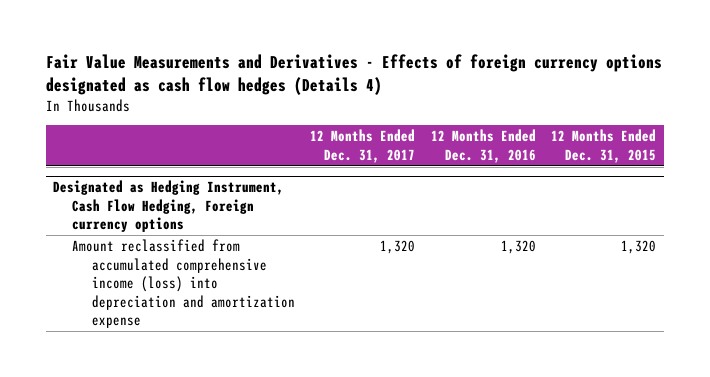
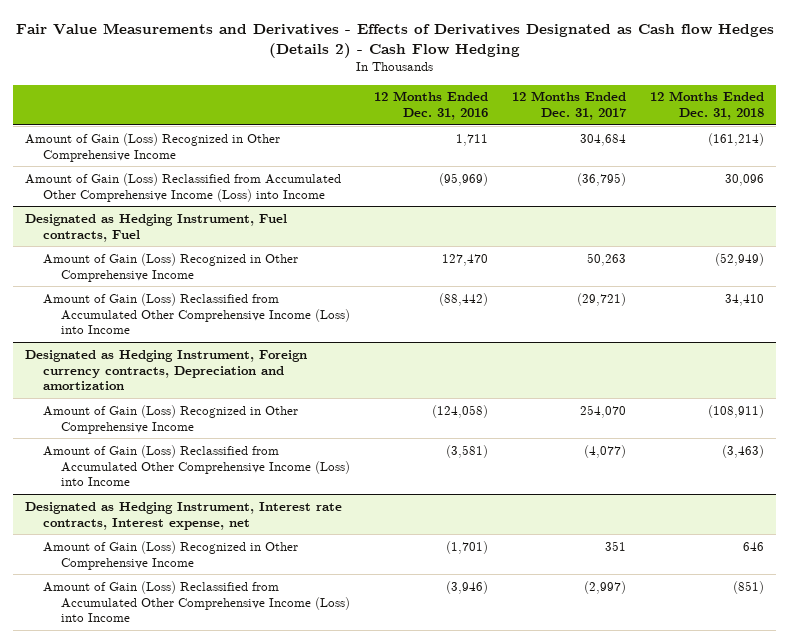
[45,54,662,95] Fair Value Measurements and Derivatives - Effects of foreign currency options designated as cash flow hedges (Details 4) -> [15,22,774,58] Fair Value Measurements and Derivatives - Effects of Derivatives Designated as Cash flow Hedges (Details 2) - Cash Flow Hedging
[551,129,657,163] 12 Months Ended Dec. 31, 2015 -> none
none -> [649,91,764,121] 12 Months Ended Dec. 31, 2018
[53,180,285,233] Designated as Hedging Instrument, Cash Flow Hedging, Foreign currency options -> none
none -> [25,132,281,162] Amount of Gain (Loss) Recognized in Other Comprehensive Income
[72,239,295,328] Amount reclassified from accumulated comprehensive income (loss) into depreciation and amortization expense -> [25,172,342,202] Amount of Gain (Loss) Reclassified from Accumulated Other Comprehensive Income (Loss) into Income
[380,240,416,255] 1,320 -> [577,172,627,186] (36,795)
[500,240,536,255] 1,320 -> [439,172,489,186] (95,969)
none -> [25,213,288,242] Designated as Hedging Instrument, Fuel contracts, Fuel
none -> [43,252,299,282] Amount of Gain (Loss) Recognized in Other Comprehensive Income
none -> [43,292,351,335] Amount of Gain (Loss) Reclassified from Accumulated Other Comprehensive Income (Loss) into Income
none -> [25,349,308,391] Designated as Hedging Instrument, Foreign currency contracts, Depreciation and amortization
none -> [43,404,299,434] Amount of Gain (Loss) Recognized in Other Comprehensive Income
none -> [43,444,351,487] Amount of Gain (Loss) Reclassified from Accumulated Other Comprehensive Income (Loss) into Income
none -> [25,501,343,530] Designated as Hedging Instrument, Interest rate contracts, Interest expense, net
none -> [43,540,299,570] Amount of Gain (Loss) Recognized in Other Comprehensive Income
none -> [43,580,351,623] Amount of Gain (Loss) Reclassified from Accumulated Other Comprehensive Income (Loss) into Income

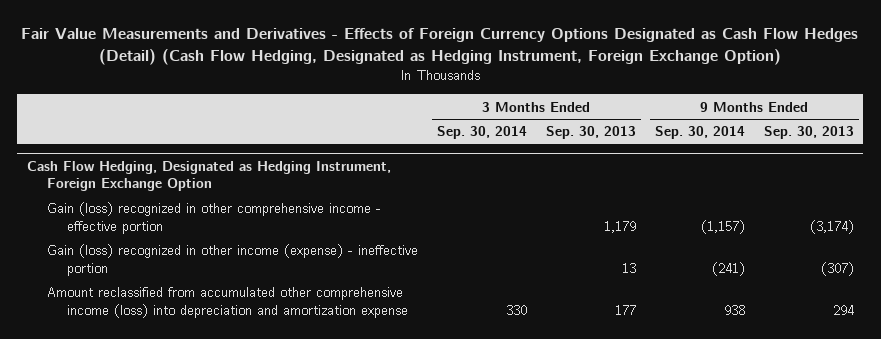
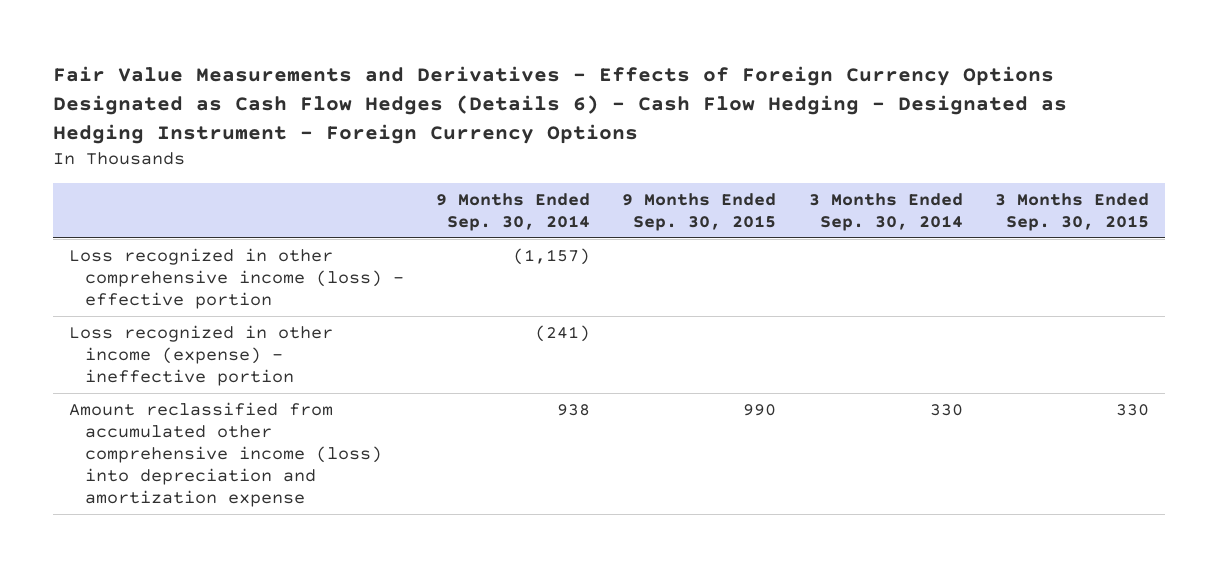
[21,28,859,66] Fair Value Measurements and Derivatives - Effects of Foreign Currency Options Designated as Cash Flow Hedges (Detail) (Cash Flow Hedging, Designated as Hedging Instrument, Foreign Exchange Option) -> [52,66,1067,145] Fair Value Measurements and Derivatives - Effects of Foreign Currency Options Designated as Cash Flow Hedges (Details 6) - Cash Flow Hedging - Designated as Hedging Instrument - Foreign Currency Options
[545,126,636,140] Sep. 30, 2013 -> none
[763,126,854,140] Sep. 30, 2013 -> none
none -> [622,192,777,231] 9 Months Ended Sep. 30, 2015
none -> [994,192,1149,231] 3 Months Ended Sep. 30, 2015
[26,160,391,192] Cash Flow Hedging, Designated as Hedging Instrument, Foreign Exchange Option -> none
[46,202,381,234] Gain (loss) recognized in other comprehensive income - effective portion -> [68,247,404,309] Loss recognized in other comprehensive income (loss) - effective portion
[46,244,418,276] Gain (loss) recognized in other income (expense) - ineffective portion -> [68,324,333,386] Loss recognized in other income (expense) - ineffective portion

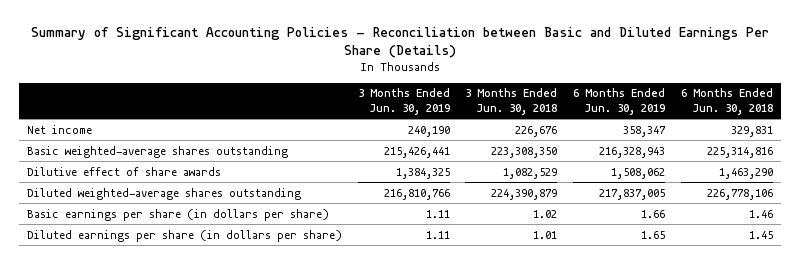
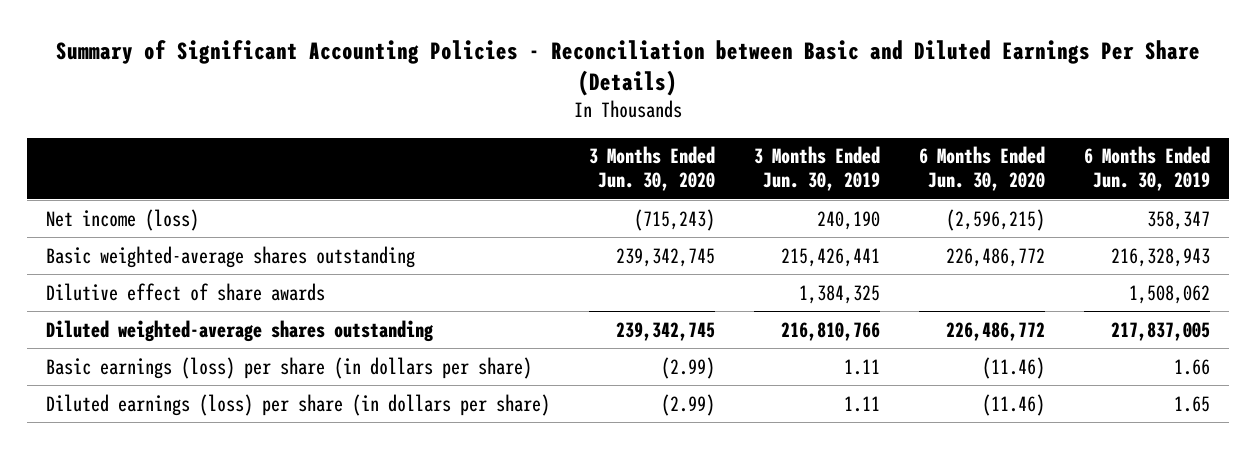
[465,88,558,115] 3 Months Ended Jun. 30, 2018 -> none
[680,88,773,115] 6 Months Ended Jun. 30, 2018 -> none
none -> [589,146,716,192] 3 Months Ended Jun. 30, 2020
none -> [918,146,1045,192] 6 Months Ended Jun. 30, 2020
[26,124,92,134] Net income -> [46,208,200,231] Net income (loss)
[26,208,329,221] Basic earnings per share (in dollars per share) -> [46,356,533,379] Basic earnings (loss) per share (in dollars per share)
[26,229,342,242] Diluted earnings per share (in dollars per share) -> [46,393,551,416] Diluted earnings (loss) per share (in dollars per share)

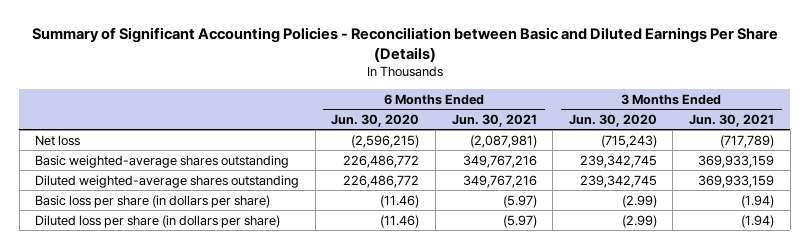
[754,146,881,192] 3 Months Ended Jun. 30, 2019 -> none
[1083,146,1210,192] 6 Months Ended Jun. 30, 2019 -> none
none -> [451,113,537,127] Jun. 30, 2021
none -> [688,113,774,127] Jun. 30, 2021
[46,208,200,231] Net income (loss) -> [35,134,81,146] Net loss
[46,282,326,301] Dilutive effect of share awards -> none
[46,356,533,379] Basic earnings (loss) per share (in dollars per share) -> [35,194,271,208] Basic loss per share (in dollars per share)
[46,393,551,416] Diluted earnings (loss) per share (in dollars per share) -> [35,214,281,228] Diluted loss per share (in dollars per share)

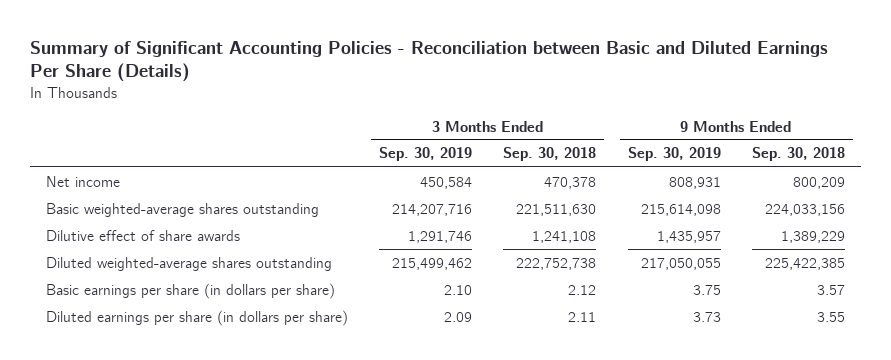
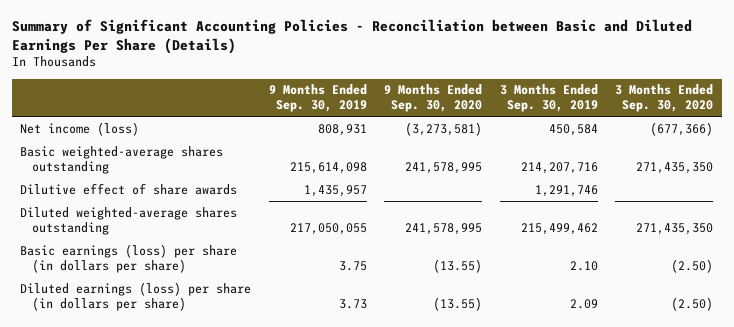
[503,147,597,162] Sep. 30, 2018 -> none
[752,147,846,162] Sep. 30, 2018 -> none
none -> [384,84,483,113] 9 Months Ended Sep. 30, 2020
none -> [615,84,714,113] 3 Months Ended Sep. 30, 2020
[45,175,120,187] Net income -> [20,121,140,136] Net income (loss)
[45,282,335,299] Basic earnings per share (in dollars per share) -> [20,243,238,273] Basic earnings (loss) per share (in dollars per share)
[45,309,348,326] Diluted earnings per share (in dollars per share) -> [20,281,252,311] Diluted earnings (loss) per share (in dollars per share)

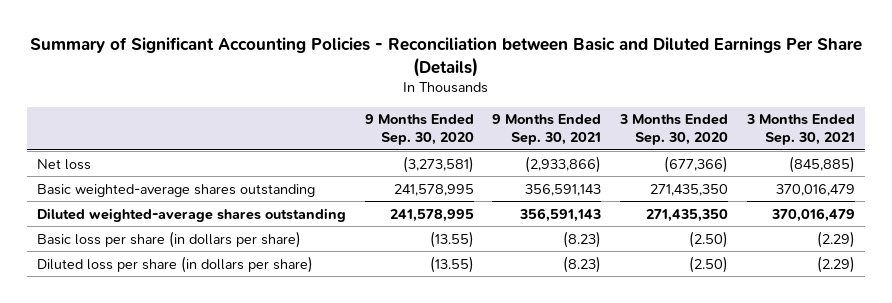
[268,84,367,113] 9 Months Ended Sep. 30, 2019 -> none
[499,84,598,113] 3 Months Ended Sep. 30, 2019 -> none
none -> [492,114,602,146] 9 Months Ended Sep. 30, 2021
none -> [746,114,856,146] 3 Months Ended Sep. 30, 2021
[20,121,140,136] Net income (loss) -> [36,158,91,170] Net loss
[20,182,238,195] Dilutive effect of share awards -> none
[20,243,238,273] Basic earnings (loss) per share (in dollars per share) -> [36,230,301,248] Basic loss per share (in dollars per share)
[20,281,252,311] Diluted earnings (loss) per share (in dollars per share) -> [36,255,313,273] Diluted loss per share (in dollars per share)

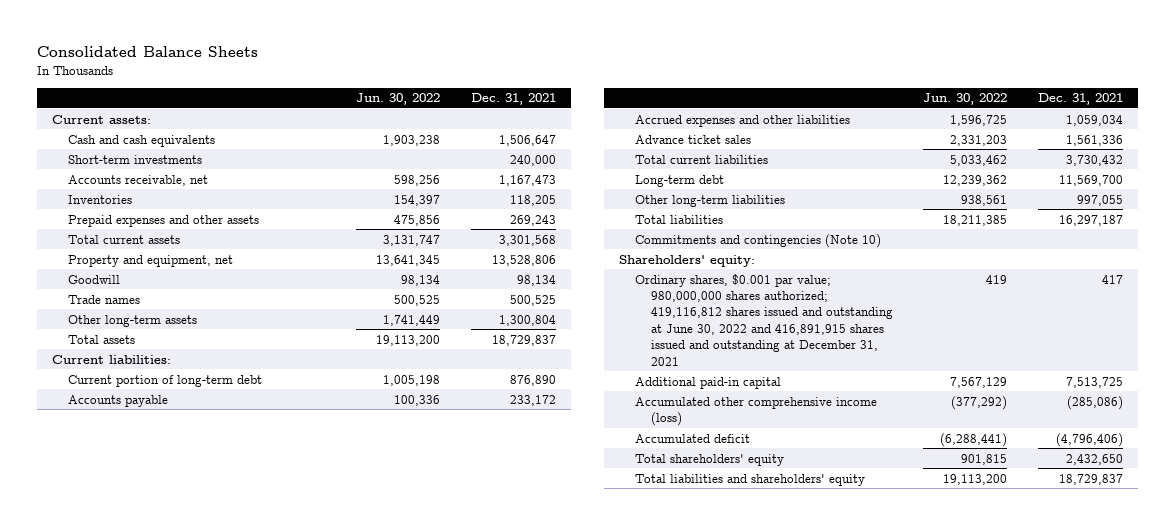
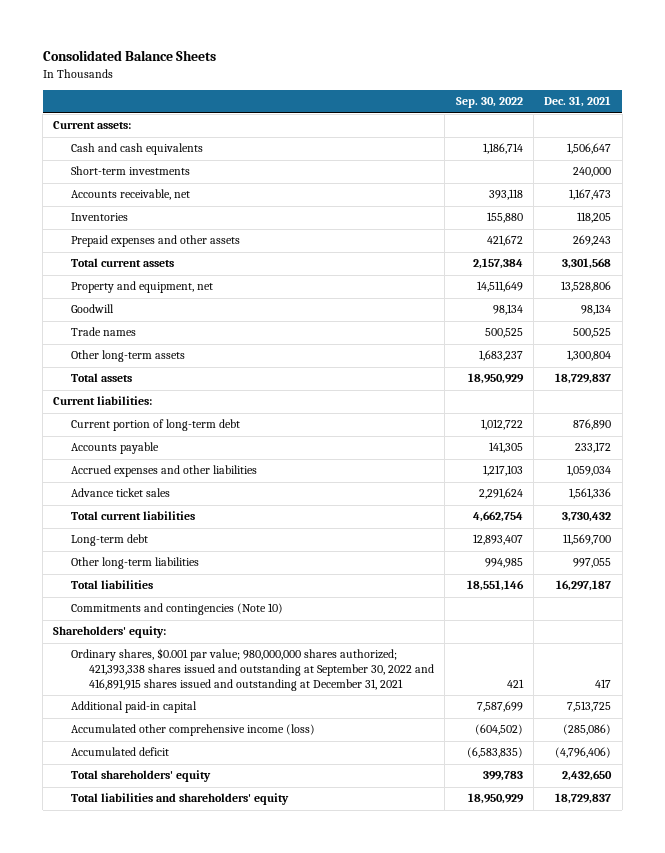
[356,93,441,106] Jun. 30, 2022 -> none
none -> [455,97,523,109] Sep. 30, 2022
[635,273,893,366] Ordinary shares, $0.001 par value; 980,000,000 shares authorized; 419,116,812 shares issued and outstanding at June 30, 2022 and 416,891,915 shares issued and outstanding at December 31, 2021 -> [71,648,434,691] Ordinary shares, $0.001 par value; 980,000,000 shares authorized; 421,393,338 shares issued and outstanding at September 30, 2022 and 416,891,915 shares issued and outstanding at December 31, 2021

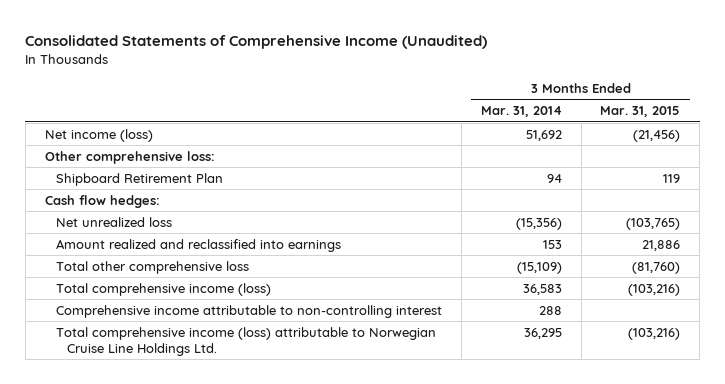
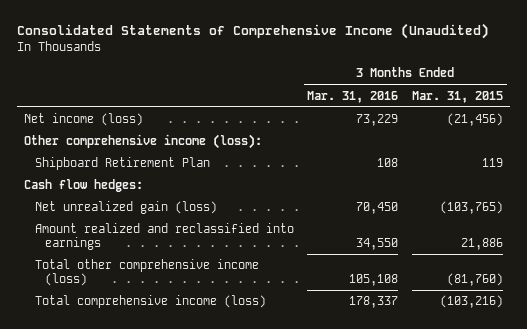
[480,106,562,118] Mar. 31, 2014 -> none
none -> [307,90,399,103] Mar. 31, 2016
[44,150,215,164] Other comprehensive loss: -> [24,134,263,150] Other comprehensive income (loss):
[56,216,173,227] Net unrealized loss -> [34,201,217,215] Net unrealized gain (loss)
[56,260,250,274] Total other comprehensive loss -> [34,259,259,287] Total other comprehensive income (loss)
[56,304,443,318] Comprehensive income attributable to non-controlling interest -> none
[56,326,437,356] Total comprehensive income (loss) attributable to Norwegian Cruise Line Holdings Ltd. -> none

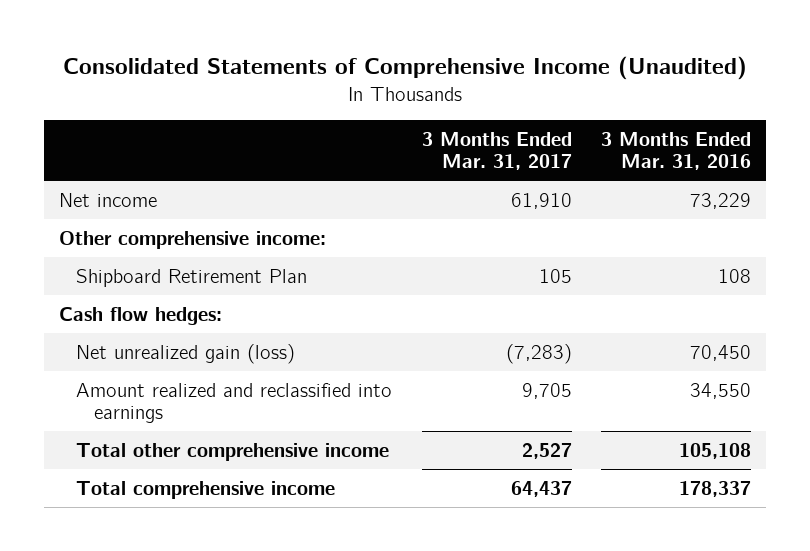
[412,90,504,103] Mar. 31, 2015 -> none
none -> [421,131,572,171] 3 Months Ended Mar. 31, 2017
[24,113,144,127] Net income (loss) -> [58,192,157,207] Net income
[24,134,263,150] Other comprehensive income (loss): -> [58,230,326,249] Other comprehensive income:
[34,259,259,287] Total other comprehensive income (loss) -> [76,442,390,461] Total other comprehensive income
[34,295,266,309] Total comprehensive income (loss) -> [76,480,336,499] Total comprehensive income

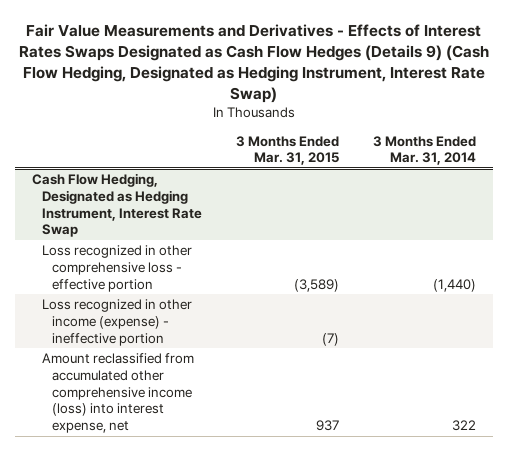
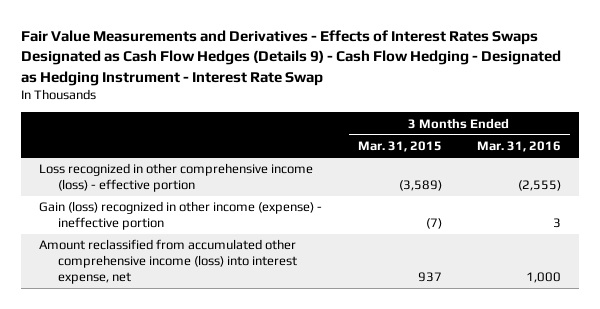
[18,23,489,103] Fair Value Measurements and Derivatives - Effects of Interest Rates Swaps Designated as Cash Flow Hedges (Details 9) (Cash Flow Hedging, Designated as Hedging Instrument, Interest Rate Swap) -> [21,30,562,86] Fair Value Measurements and Derivatives - Effects of Interest Rates Swaps Designated as Cash Flow Hedges (Details 9) - Cash Flow Hedging - Designated as Hedging Instrument - Interest Rate Swap
[373,135,477,166] 3 Months Ended Mar. 31, 2014 -> none
none -> [477,141,562,153] Mar. 31, 2016
[31,173,202,238] Cash Flow Hedging, Designated as Hedging Instrument, Interest Rate Swap -> none
[41,245,192,292] Loss recognized in other comprehensive loss - effective portion -> [38,163,313,193] Loss recognized in other comprehensive income (loss) - effective portion
[41,299,192,346] Loss recognized in other income (expense) - ineffective portion -> [38,201,322,231] Gain (loss) recognized in other income (expense) - ineffective portion

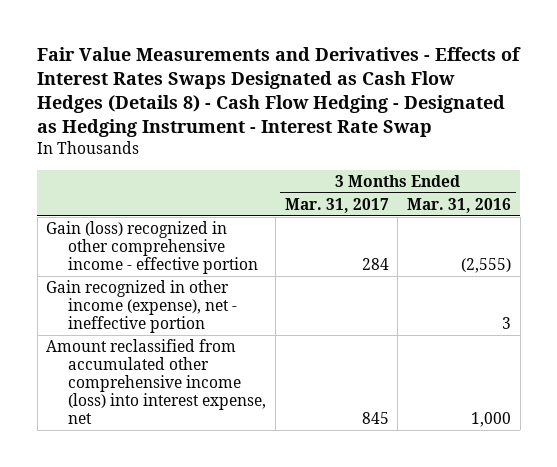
[21,30,562,86] Fair Value Measurements and Derivatives - Effects of Interest Rates Swaps Designated as Cash Flow Hedges (Details 9) - Cash Flow Hedging - Designated as Hedging Instrument - Interest Rate Swap -> [37,47,522,138] Fair Value Measurements and Derivatives - Effects of Interest Rates Swaps Designated as Cash Flow Hedges (Details 8) - Cash Flow Hedging - Designated as Hedging Instrument - Interest Rate Swap
[357,141,442,153] Mar. 31, 2015 -> none
none -> [284,197,389,213] Mar. 31, 2017
[38,163,313,193] Loss recognized in other comprehensive income (loss) - effective portion -> [46,221,259,274] Gain (loss) recognized in other comprehensive income - effective portion
[38,201,322,231] Gain (loss) recognized in other income (expense) - ineffective portion -> [46,280,238,333] Gain recognized in other income (expense), net - ineffective portion

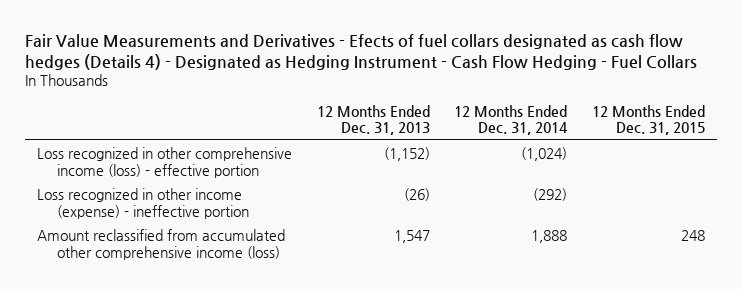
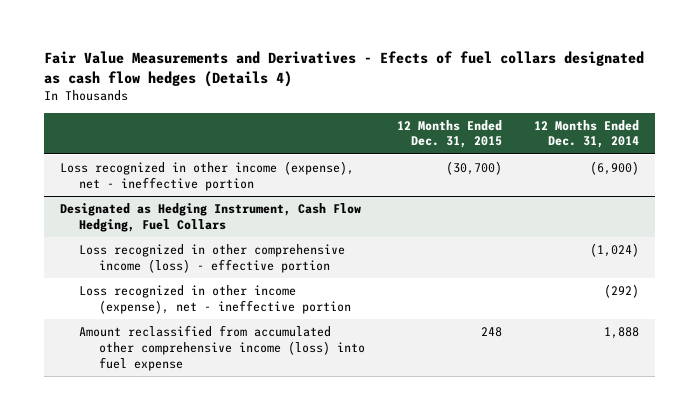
[24,33,697,70] Fair Value Measurements and Derivatives - Efects of fuel collars designated as cash flow hedges (Details 4) - Designated as Hedging Instrument - Cash Flow Hedging - Fuel Collars -> [43,51,644,87] Fair Value Measurements and Derivatives - Efects of fuel collars designated as cash flow hedges (Details 4)
[316,104,430,136] 12 Months Ended Dec. 31, 2013 -> none
none -> [59,160,354,191] Loss recognized in other income (expense), net - ineffective portion
none -> [59,202,361,232] Designated as Hedging Instrument, Cash Flow Hedging, Fuel Collars
[37,188,250,219] Loss recognized in other income (expense) - ineffective portion -> [79,284,351,314] Loss recognized in other income (expense), net - ineffective portion
[37,229,286,260] Amount reclassified from accumulated other comprehensive income (loss) -> [79,324,365,371] Amount reclassified from accumulated other comprehensive income (loss) into fuel expense

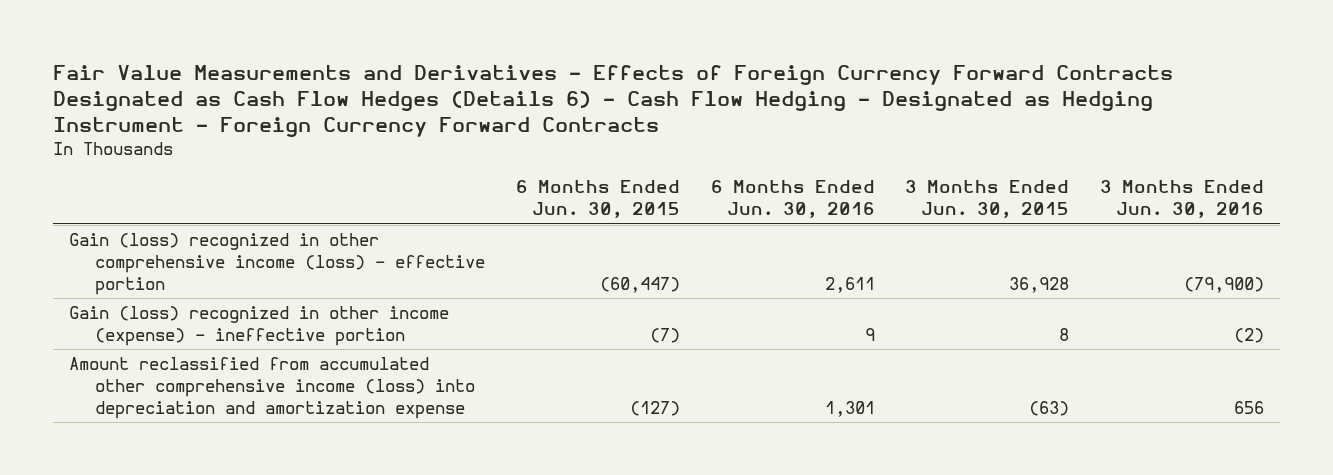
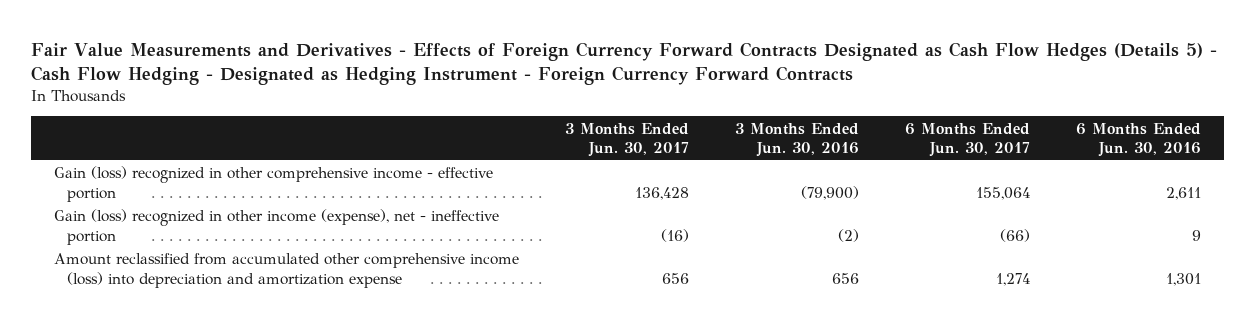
[53,64,1174,138] Fair Value Measurements and Derivatives - Effects of Foreign Currency Forward Contracts Designated as Cash Flow Hedges (Details 6) - Cash Flow Hedging - Designated as Hedging Instrument - Foreign Currency Forward Contracts -> [31,41,1218,85] Fair Value Measurements and Derivatives - Effects of Foreign Currency Forward Contracts Designated as Cash Flow Hedges (Details 5) - Cash Flow Hedging - Designated as Hedging Instrument - Foreign Currency Forward Contracts
[515,180,680,219] 6 Months Ended Jun. 30, 2015 -> none
[905,180,1070,219] 3 Months Ended Jun. 30, 2015 -> none
none -> [565,122,690,157] 3 Months Ended Jun. 30, 2017
none -> [905,122,1031,157] 6 Months Ended Jun. 30, 2017
[68,233,485,295] Gain (loss) recognized in other comprehensive income (loss) - effective portion -> [54,166,494,202] Gain (loss) recognized in other comprehensive income - effective portion
[68,306,449,346] Gain (loss) recognized in other income (expense) - ineffective portion -> [54,209,500,245] Gain (loss) recognized in other income (expense), net - ineffective portion

